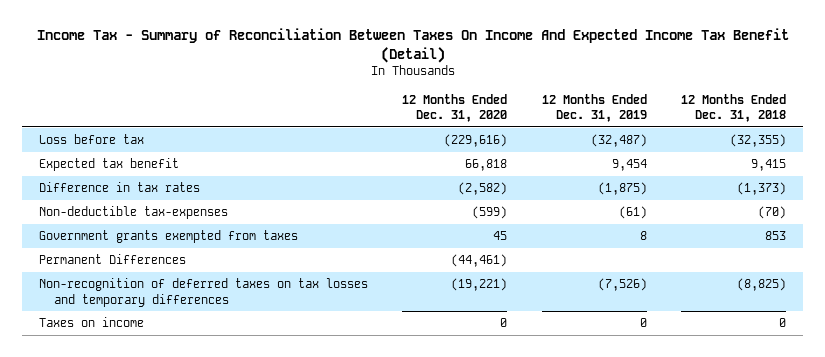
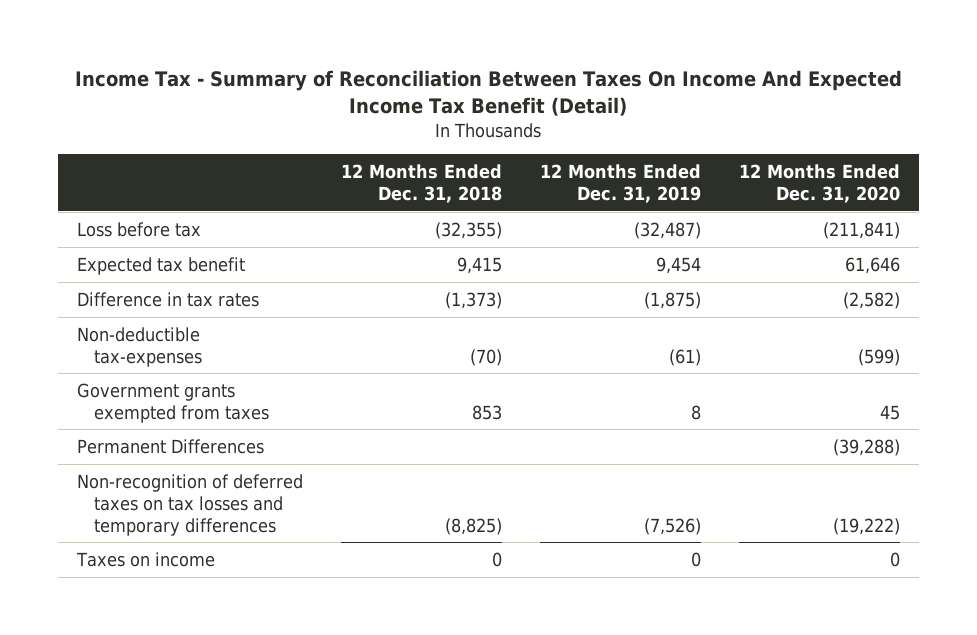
[444,134,508,148] (229,616) -> [822,221,900,239] (211,841)
[465,159,508,172] 66,818 -> [844,256,900,274] 61,646
[451,254,508,268] (44,461) -> [832,438,900,456] (39,288)
[451,278,508,292] (19,221) -> [832,517,900,535] (19,222)

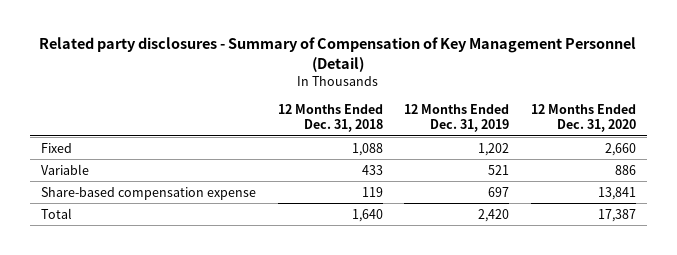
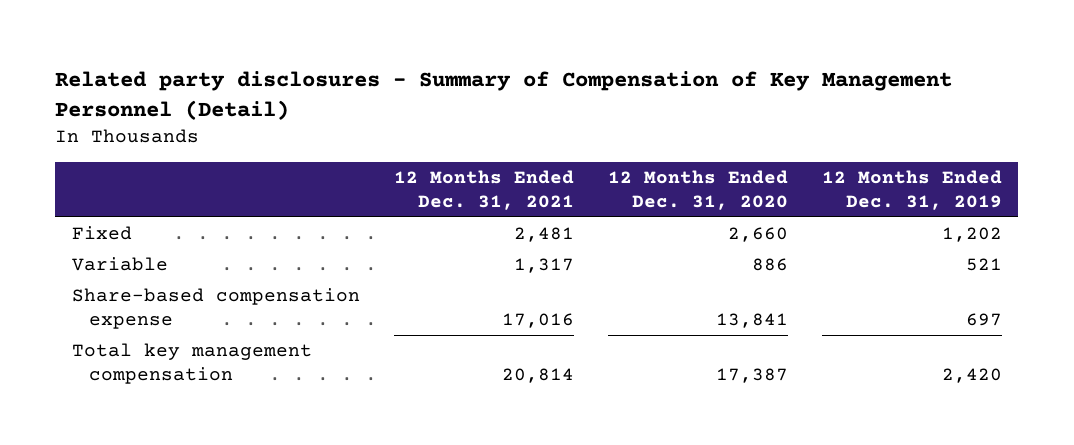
[277,104,383,133] 12 Months Ended Dec. 31, 2018 -> none
none -> [393,170,574,211] 12 Months Ended Dec. 31, 2021
[40,207,72,219] Total -> [72,343,313,385] Total key management compensation

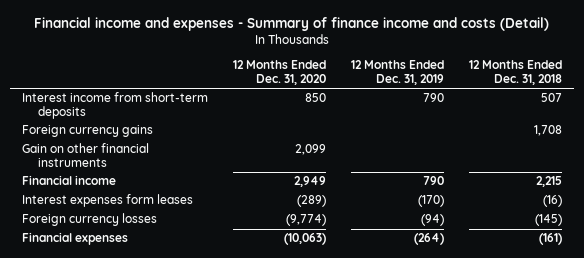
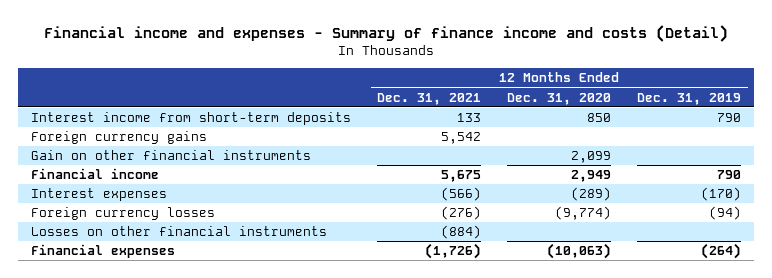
[468,60,562,86] 12 Months Ended Dec. 31, 2018 -> none
none -> [377,92,482,105] Dec. 31, 2021
[22,194,194,208] Interest expenses form leases -> [31,188,168,202] Interest expenses
none -> [31,226,328,237] Losses on other financial instruments

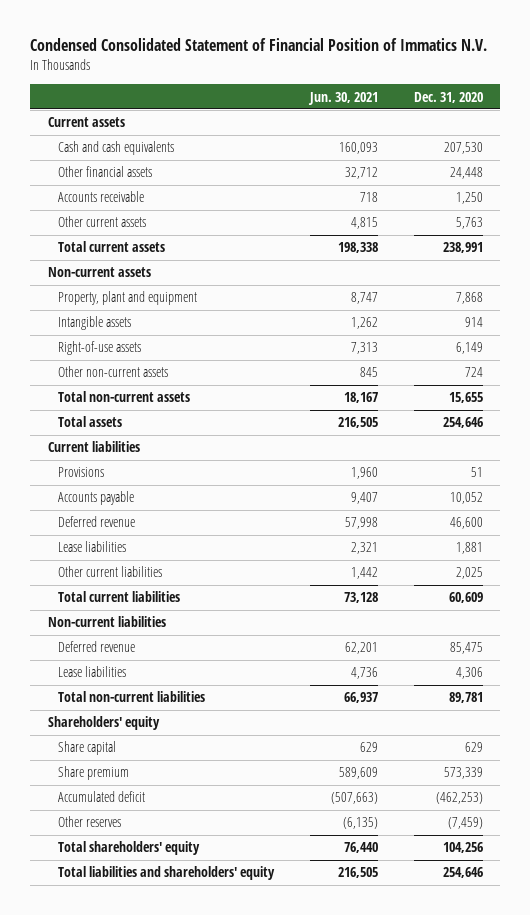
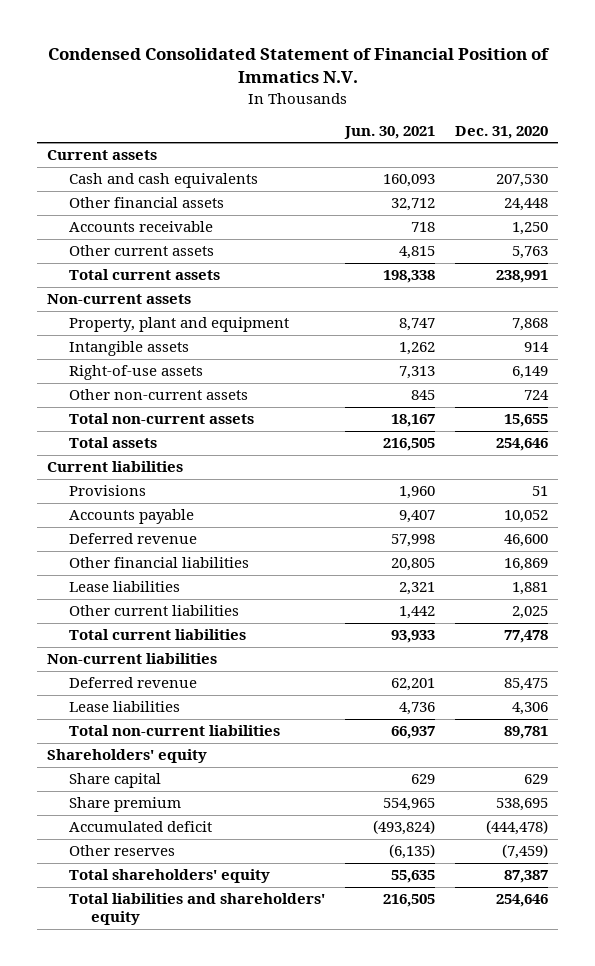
none -> [69,557,250,569] Other financial liabilities
[344,592,379,604] 73,128 -> [391,630,436,644] 93,933
[448,592,483,604] 60,609 -> [504,630,549,644] 77,478
[339,767,379,780] 589,609 -> [383,798,436,812] 554,965
[443,767,483,780] 573,339 -> [496,798,549,812] 538,695
[331,792,379,805] (507,663) -> [373,820,436,836] (493,824)
[435,792,483,805] (462,253) -> [486,820,549,836] (444,478)
[344,842,379,854] 76,440 -> [391,870,436,884] 55,635
[442,842,483,854] 104,256 -> [504,870,549,884] 87,387

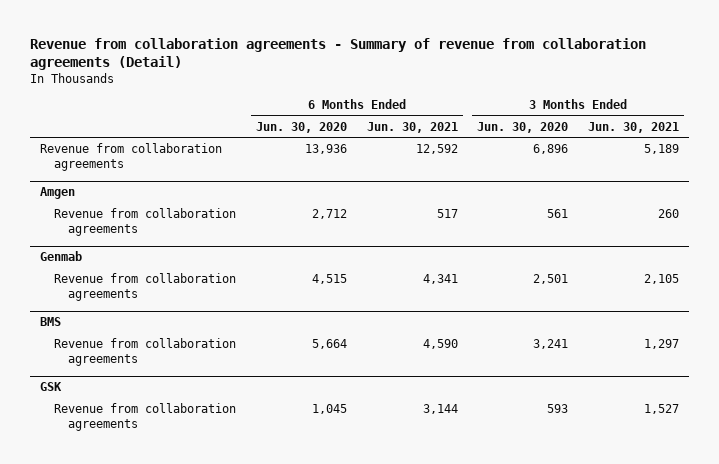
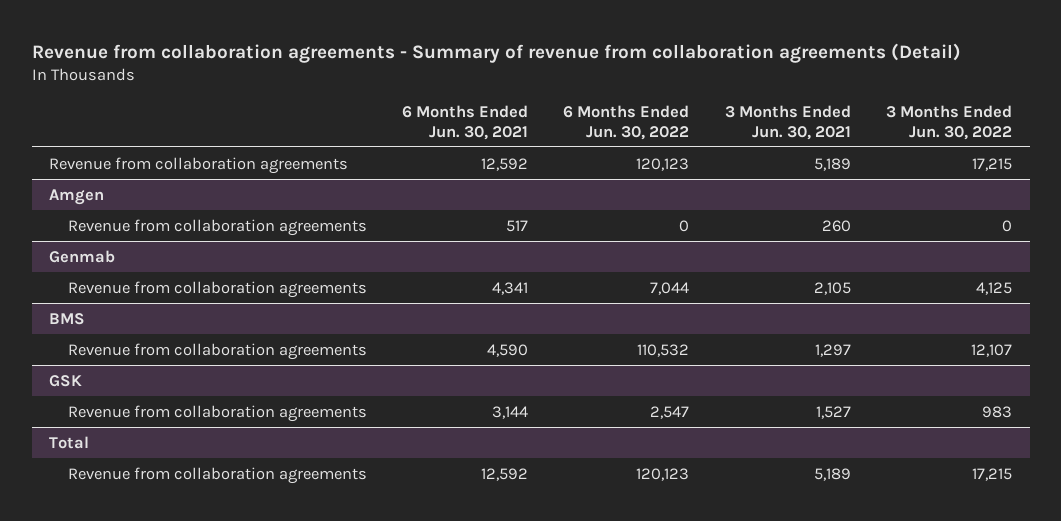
[255,121,347,133] Jun. 30, 2020 -> none
[477,121,569,133] Jun. 30, 2020 -> none
none -> [563,105,690,140] 6 Months Ended Jun. 30, 2022
none -> [885,105,1012,140] 3 Months Ended Jun. 30, 2022
none -> [49,435,90,449] Total
none -> [67,466,367,484] Revenue from collaboration agreements

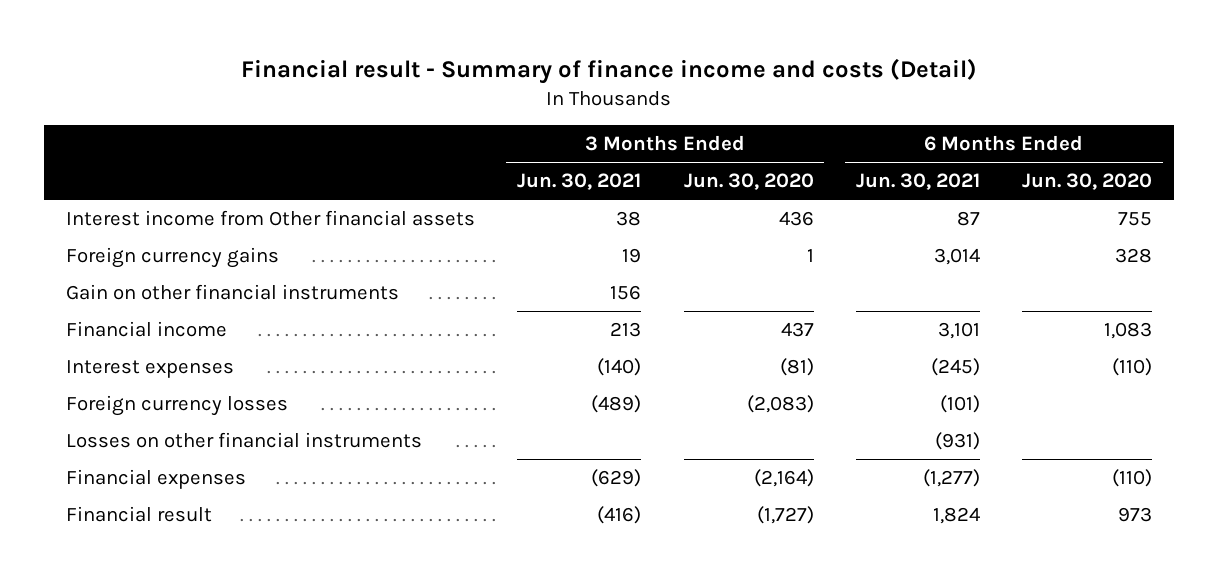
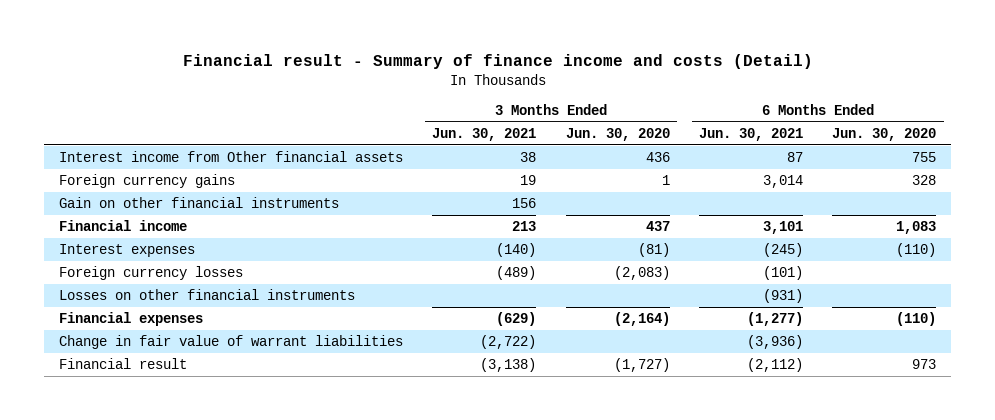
none -> [59,334,404,349] Change in fair value of warrant liabilities
[597,506,642,525] (416) -> [480,357,537,372] (3,138)
[932,507,980,525] 1,824 -> [747,357,804,372] (2,112)

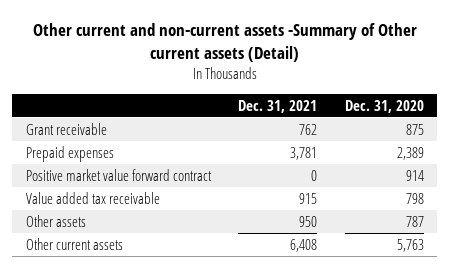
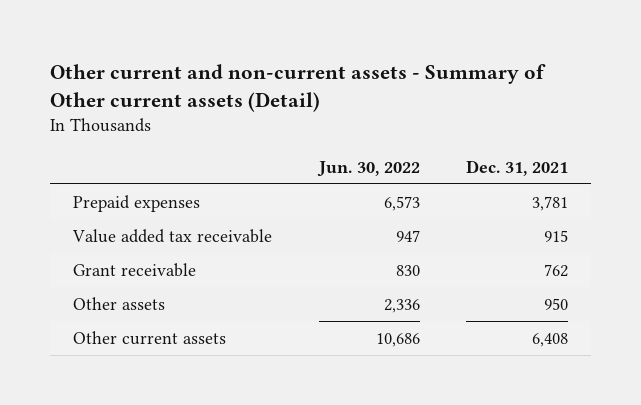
[32,22,417,62] Other current and non-current assets -Summary of Other current assets (Detail) -> [50,63,547,112] Other current and non-current assets - Summary of Other current assets (Detail)
[344,99,424,113] Dec. 31, 2020 -> none
none -> [316,160,420,177] Jun. 30, 2022
[26,168,213,181] Positive market value forward contract -> none
[26,122,108,135] Grant receivable -> [73,263,197,278] Grant receivable

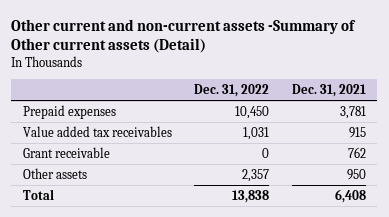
[50,63,547,112] Other current and non-current assets - Summary of Other current assets (Detail) -> [11,18,357,54] Other current and non-current assets -Summary of Other current assets (Detail)
[316,160,420,177] Jun. 30, 2022 -> none
none -> [194,84,270,98] Dec. 31, 2022
[72,229,273,244] Value added tax receivable -> [22,125,172,137] Value added tax receivables
[73,331,227,346] Other current assets -> [22,188,54,200] Total

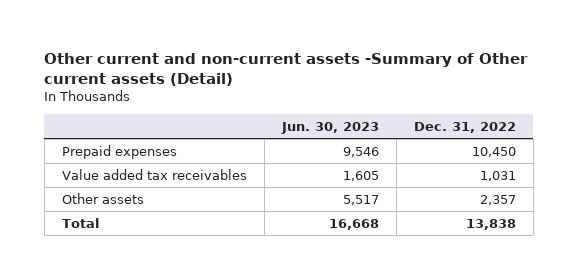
[292,84,367,98] Dec. 31, 2021 -> none
none -> [280,121,379,134] Jun. 30, 2023
[22,146,110,158] Grant receivable -> none

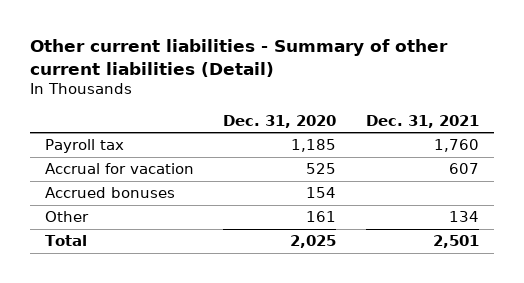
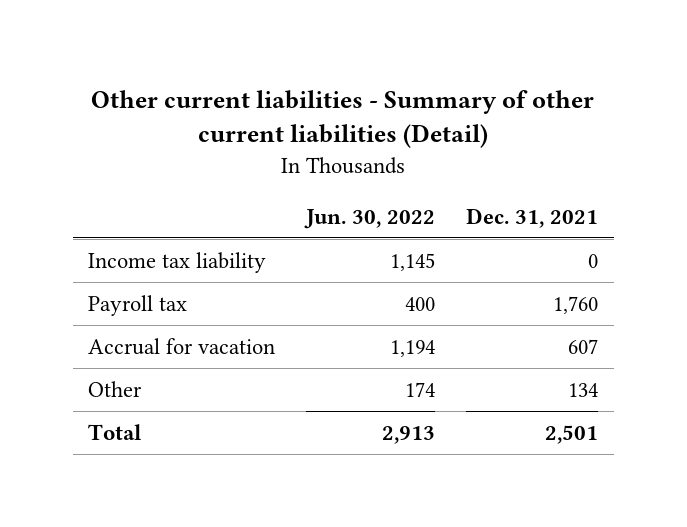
[223,114,337,128] Dec. 31, 2020 -> none
none -> [304,208,436,229] Jun. 30, 2022
none -> [88,251,267,273] Income tax liability
[44,187,175,199] Accrued bonuses -> none

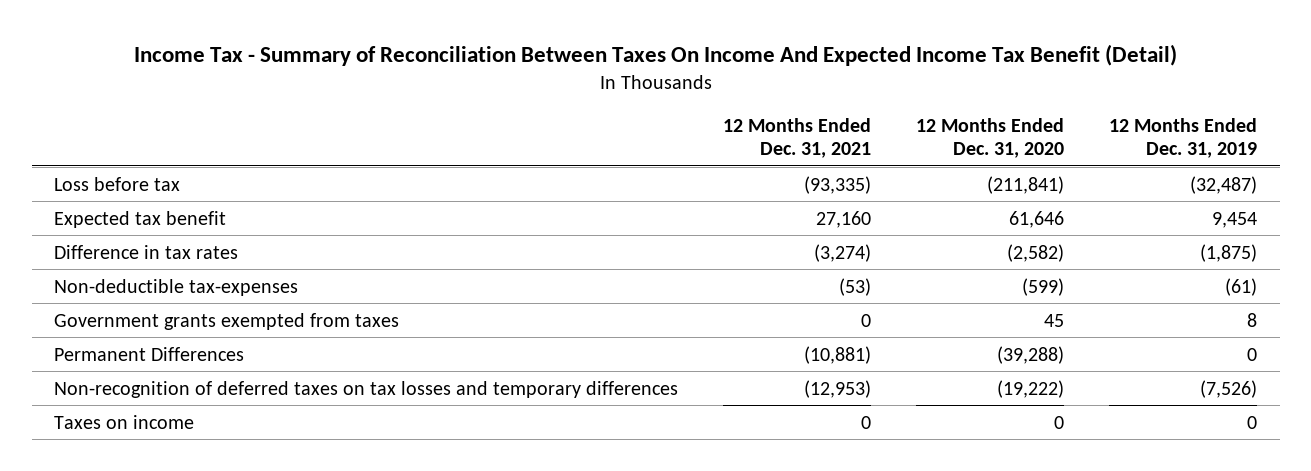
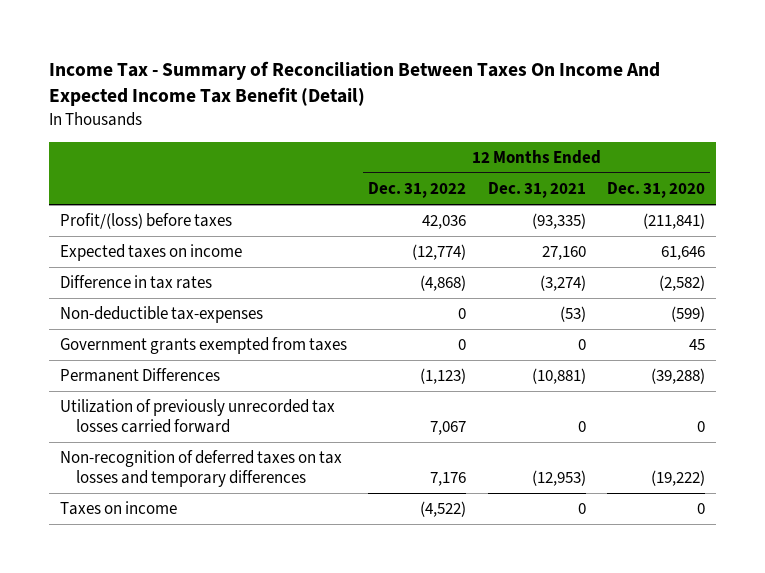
[1109,117,1258,159] 12 Months Ended Dec. 31, 2019 -> none
none -> [368,182,467,199] Dec. 31, 2022
[54,176,181,191] Loss before tax -> [60,213,233,230] Profit/(loss) before taxes
[54,210,227,228] Expected tax benefit -> [60,244,243,262] Expected taxes on income
none -> [60,399,336,433] Utilization of previously unrecorded tax losses carried forward

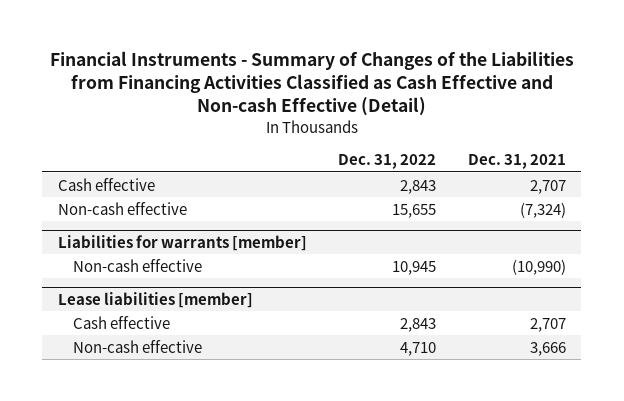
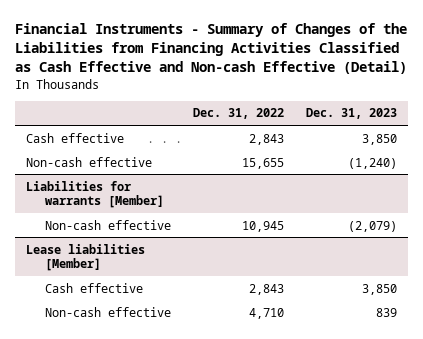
[467,154,566,170] Dec. 31, 2021 -> none
none -> [305,108,397,120] Dec. 31, 2023
[58,234,308,251] Liabilities for warrants [member] -> [26,180,164,209] Liabilities for warrants [Member]
[58,291,254,308] Lease liabilities [member] -> [26,243,146,272] Lease liabilities [Member]

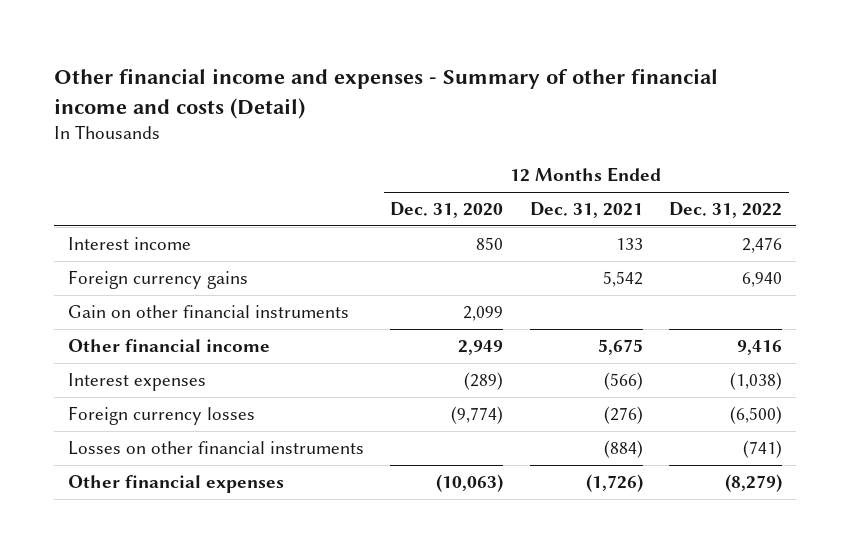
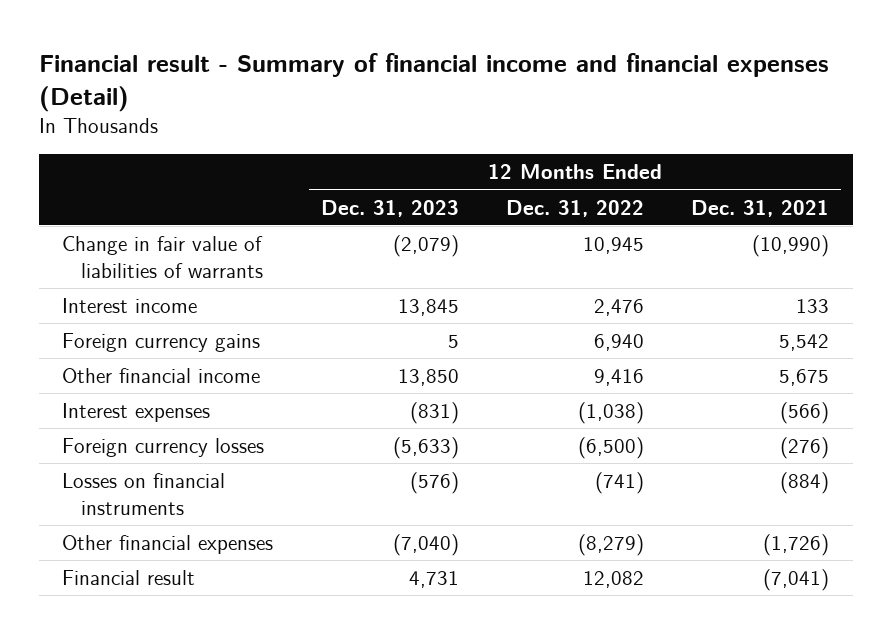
[54,67,719,119] Other financial income and expenses - Summary of other financial income and costs (Detail) -> [38,52,829,112] Financial result - Summary of financial income and financial expenses (Detail)
[390,202,504,219] Dec. 31, 2020 -> none
none -> [320,199,459,217] Dec. 31, 2023
none -> [62,236,264,279] Change in fair value of liabilities of warrants
[67,305,349,319] Gain on other financial instruments -> none
[67,441,364,456] Losses on other financial instruments -> [62,473,226,516] Losses on financial instruments
none -> [62,570,196,586] Financial result

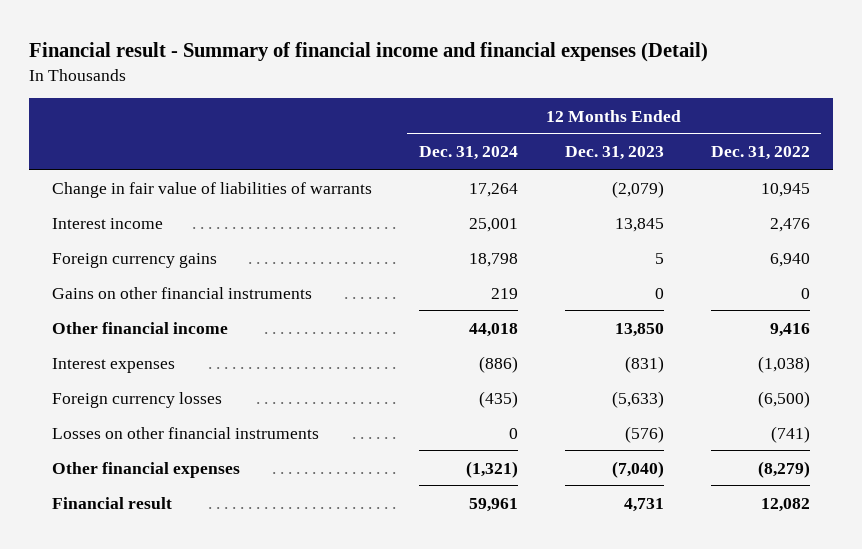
[691,199,830,217] Dec. 31, 2021 -> none
none -> [419,146,519,161] Dec. 31, 2024
none -> [52,286,313,299] Gains on other financial instruments
[62,473,226,516] Losses on financial instruments -> [52,426,320,439] Losses on other financial instruments

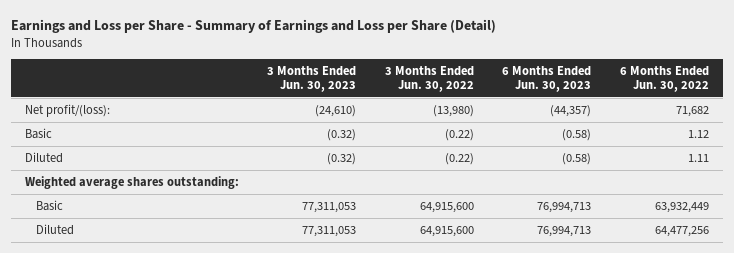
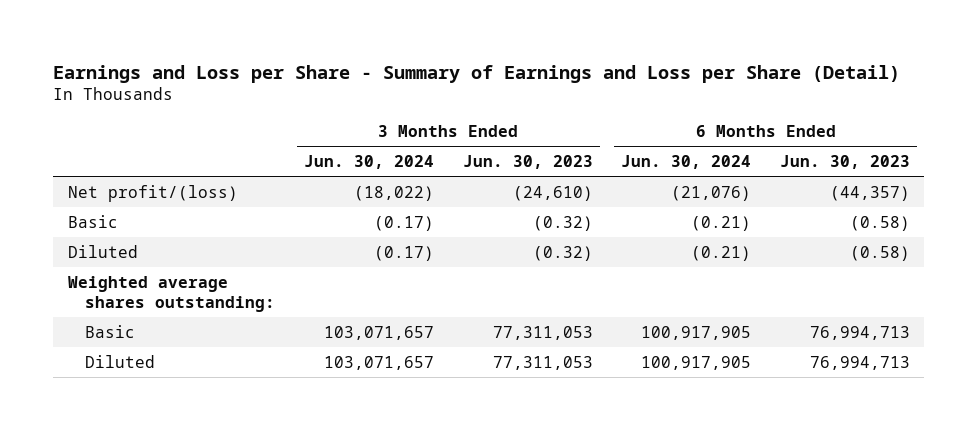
[384,65,474,93] 3 Months Ended Jun. 30, 2022 -> none
[619,65,709,93] 6 Months Ended Jun. 30, 2022 -> none
none -> [303,155,434,170] Jun. 30, 2024
none -> [621,155,752,170] Jun. 30, 2024
[24,103,110,117] Net profit/(loss): -> [67,184,238,202] Net profit/(loss)

